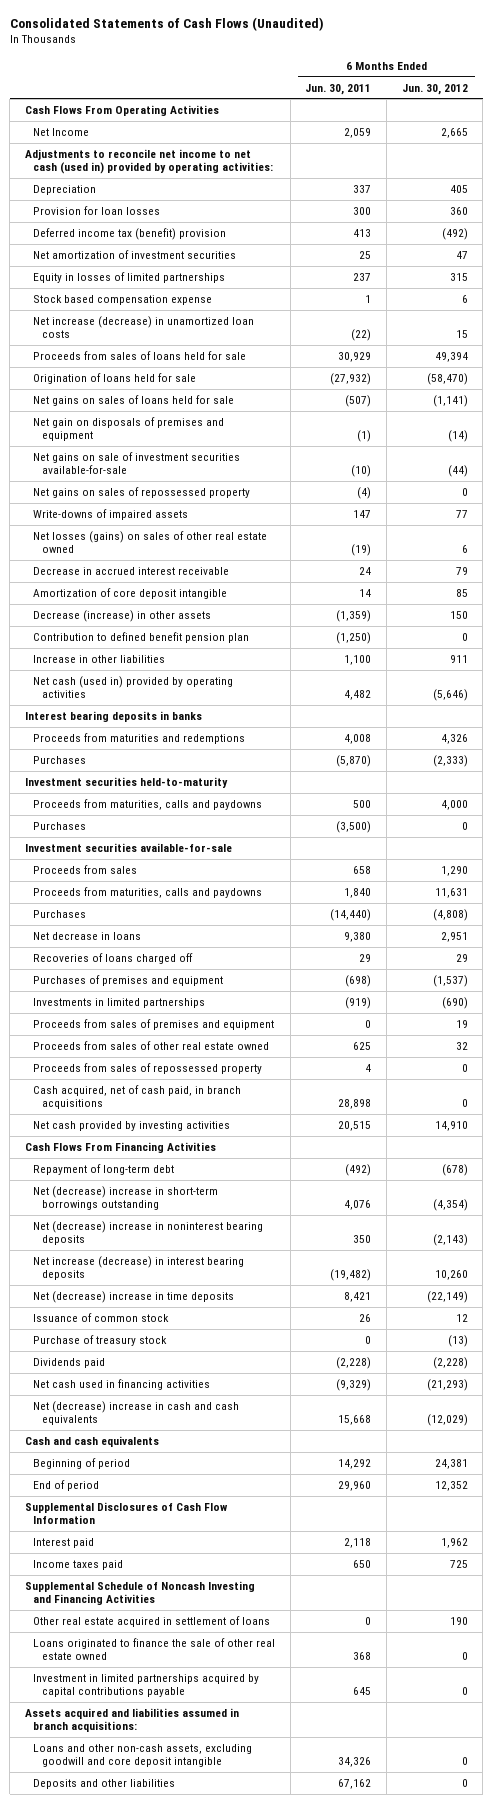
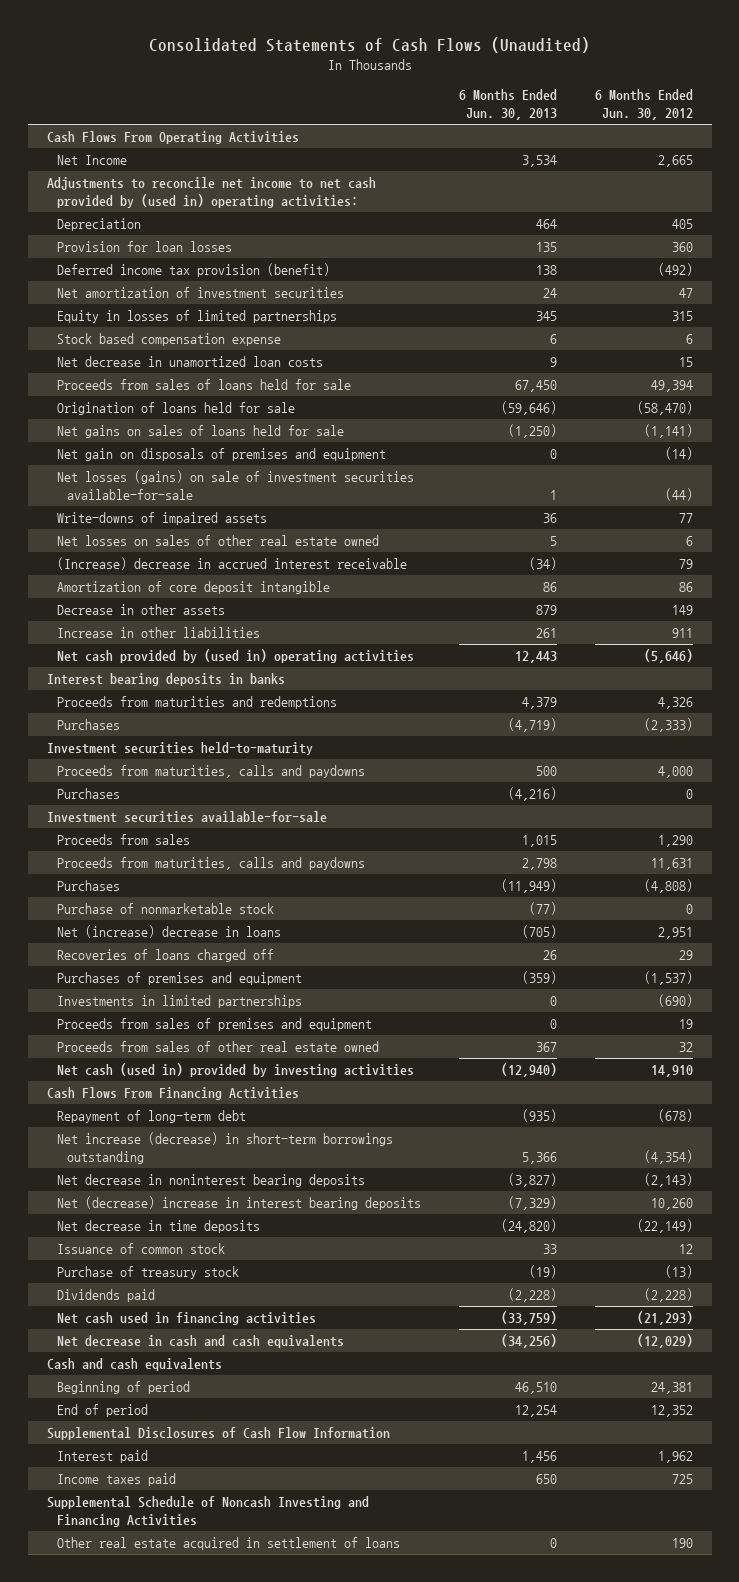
[305,83,372,95] Jun. 30, 2011 -> none
none -> [458,89,557,121] 6 Months Ended Jun. 30, 2013
[24,149,274,175] Adjustments to reconcile net income to net cash (used in) provided by operating activities: -> [46,177,376,208] Adjustments to reconcile net income to net cash provided by (used in) operating activities:
[33,228,227,241] Deferred income tax (benefit) provision -> [57,263,331,278] Deferred income tax provision (benefit)
[33,316,255,339] Net increase (decrease) in unamortized loan costs -> [57,356,324,368] Net decrease in unamortized loan costs
[33,487,251,499] Net gains on sales of repossessed property -> none
[33,452,241,475] Net gains on sale of investment securities available-for-sale -> [57,470,415,500] Net losses (gains) on sale of investment securities available-for-sale
[33,632,250,644] Contribution to defined benefit pension plan -> none
[33,531,268,554] Net losses (gains) on sales of other real estate owned -> [57,535,380,547] Net losses on sales of other real estate owned
[33,567,230,576] Decrease in accrued interest receivable -> [57,557,408,571] (Increase) decrease in accrued interest receivable
[455,589,468,598] 85 -> [678,582,693,593] 86
[33,610,212,623] Decrease (increase) in other assets -> [57,604,226,616] Decrease in other assets
[449,611,468,620] 150 -> [671,605,693,616] 149
[33,676,234,699] Net cash (used in) provided by operating activities -> [57,649,415,664] Net cash provided by (used in) operating activities
none -> [57,903,275,915] Purchase of nonmarketable stock
[33,932,142,941] Net decrease in loans -> [57,925,282,939] Net (increase) decrease in loans
[33,1063,263,1075] Proceeds from sales of repossessed property -> none
[33,1085,242,1110] Cash acquired, net of cash paid, in branch acquisitions -> none
[33,1121,231,1132] Net cash provided by investing activities -> [57,1063,415,1078] Net cash (used in) provided by investing activities
[33,1186,219,1211] Net (decrease) increase in short-term borrowings outstanding -> [57,1132,394,1164] Net increase (decrease) in short-term borrowings outstanding
[33,1221,264,1246] Net (decrease) increase in noninterest bearing deposits -> [57,1174,366,1188] Net decrease in noninterest bearing deposits
[33,1256,245,1281] Net increase (decrease) in interest bearing deposits -> [57,1196,422,1211] Net (decrease) increase in interest bearing deposits
[33,1291,235,1304] Net (decrease) increase in time deposits -> [57,1220,261,1234] Net decrease in time deposits
[33,1401,240,1426] Net (decrease) increase in cash and cash equivalents -> [57,1335,345,1349] Net decrease in cash and cash equivalents
[33,1638,276,1661] Loans originated to finance the sale of other real estate owned -> none
[33,1674,260,1698] Investment in limited partnerships acquired by capital contributions payable -> none
[24,1708,239,1733] Assets acquired and liabilities assumed in branch acquisitions: -> none
[33,1744,253,1768] Loans and other non-cash assets, excluding goodwill and core deposit intangible -> none
[33,1779,176,1790] Deposits and other liabilities -> none

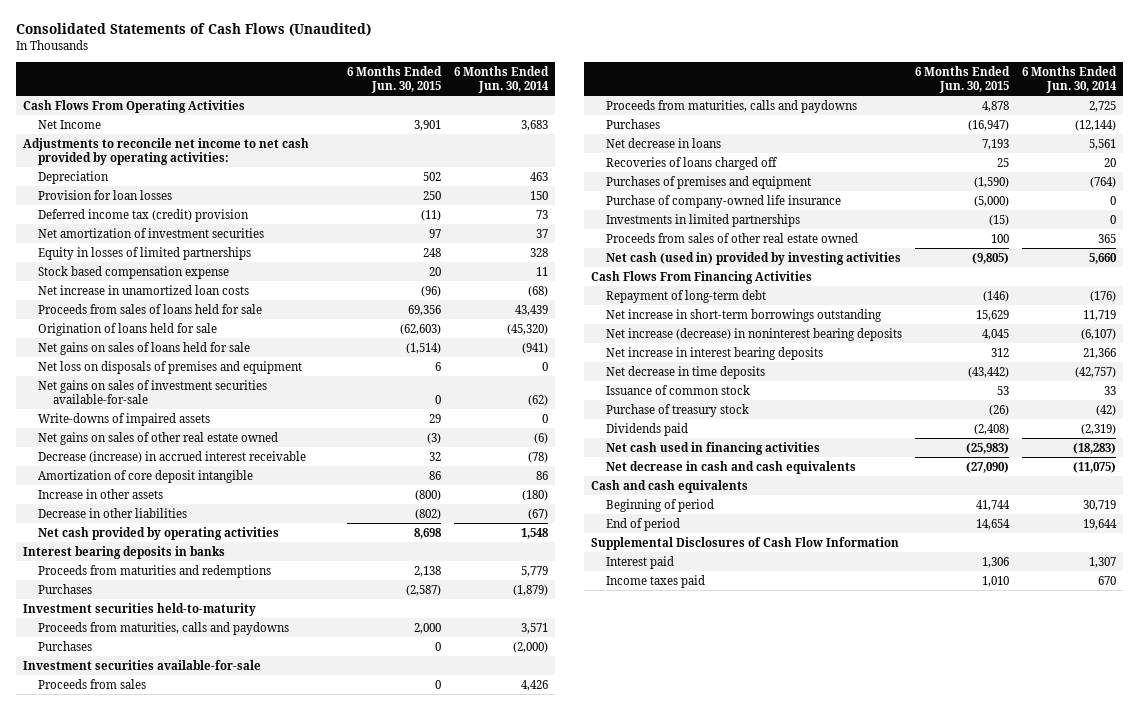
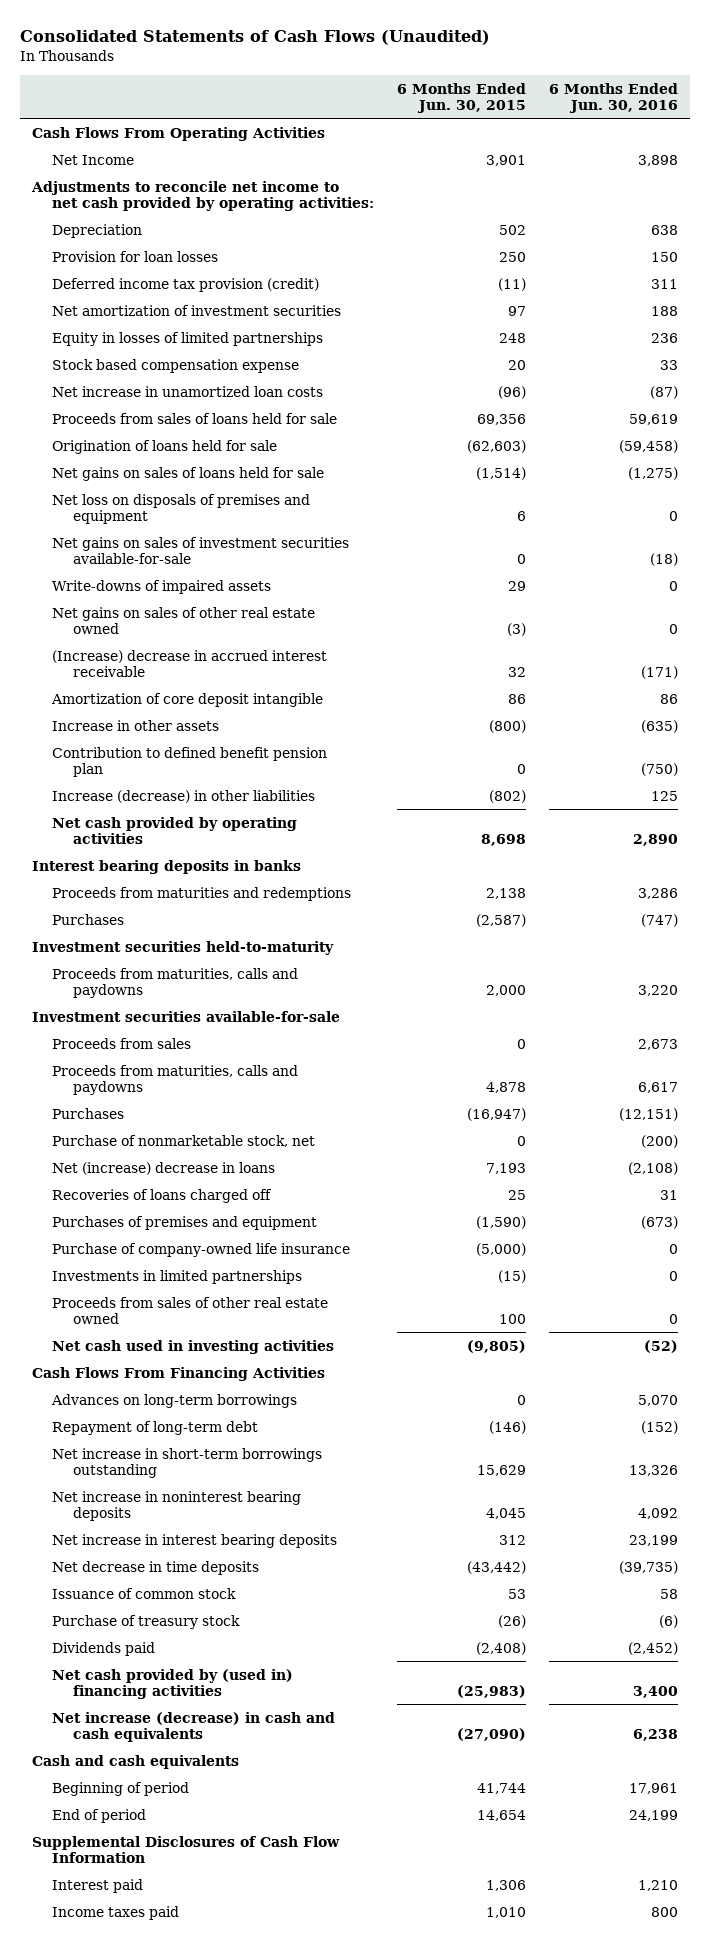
[454,65,550,93] 6 Months Ended Jun. 30, 2014 -> none
none -> [549,82,679,113] 6 Months Ended Jun. 30, 2016
[38,208,250,222] Deferred income tax (credit) provision -> [52,277,320,292] Deferred income tax provision (credit)
[38,450,307,463] Decrease (increase) in accrued interest receivable -> [52,649,328,677] (Increase) decrease in accrued interest receivable
none -> [52,746,328,777] Contribution to defined benefit pension plan
[38,507,188,518] Decrease in other liabilities -> [52,789,316,803] Increase (decrease) in other liabilities
[38,640,93,651] Purchases -> none
none -> [52,1134,316,1147] Purchase of nonmarketable stock, net
[606,137,722,148] Net decrease in loans -> [52,1161,276,1175] Net (increase) decrease in loans
[606,251,902,265] Net cash (used in) provided by investing activities -> [52,1339,335,1354] Net cash used in investing activities
none -> [51,1393,298,1408] Advances on long-term borrowings
[606,327,903,341] Net increase (decrease) in noninterest bearing deposits -> [52,1490,302,1521] Net increase in noninterest bearing deposits
[606,441,821,455] Net cash used in financing activities -> [52,1668,294,1699] Net cash provided by (used in) financing activities
[606,460,857,474] Net decrease in cash and cash equivalents -> [52,1711,336,1742] Net increase (decrease) in cash and cash equivalents

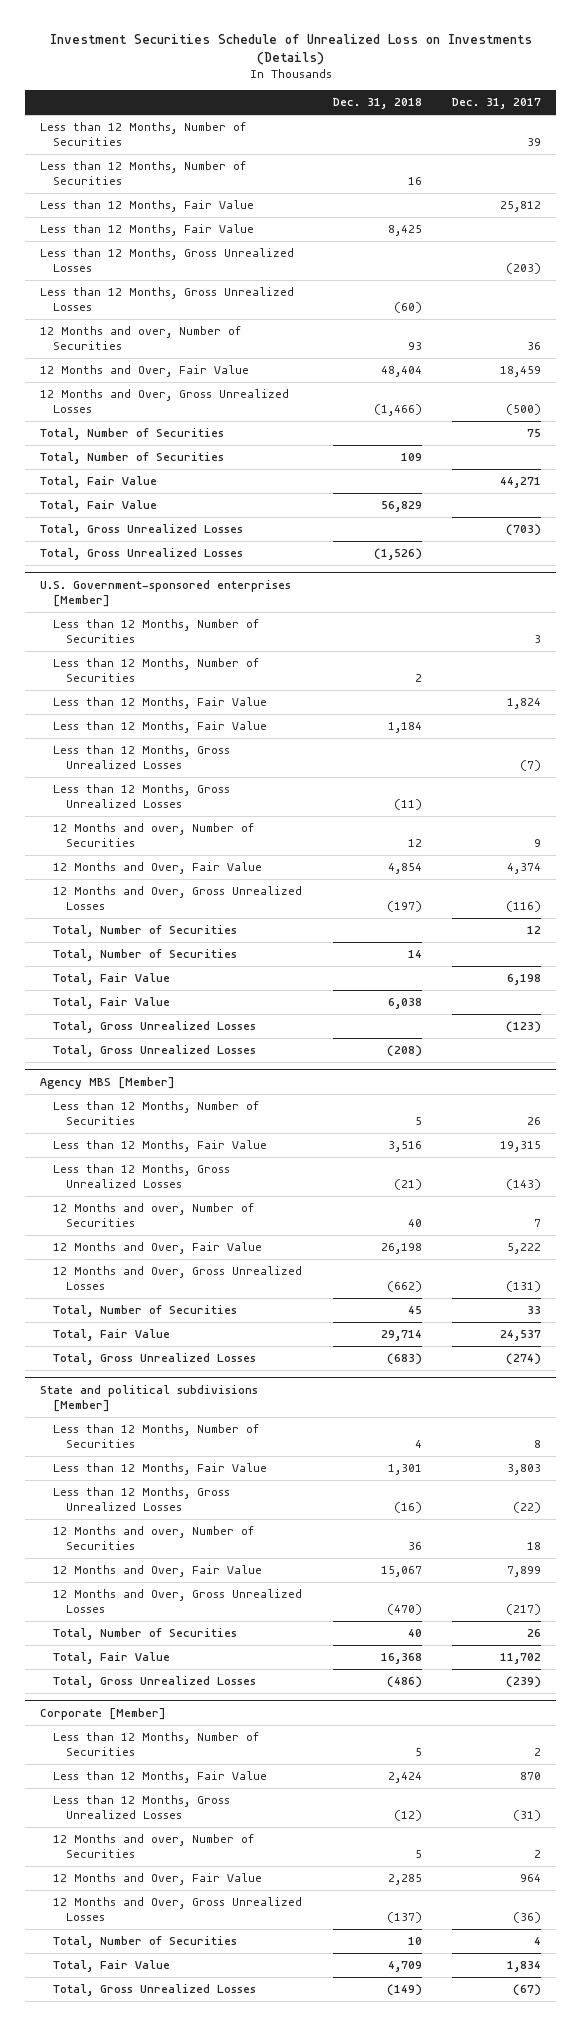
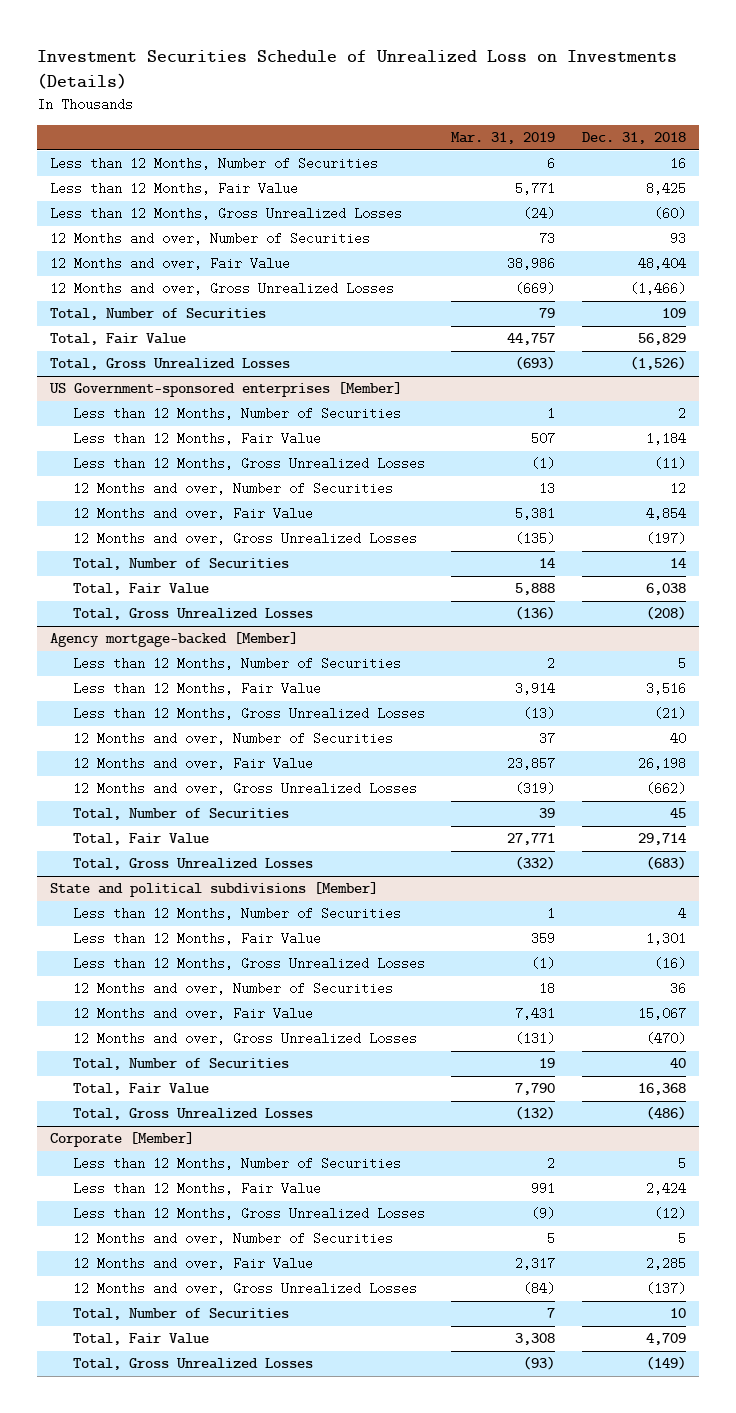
[452,98,542,110] Dec. 31, 2017 -> none
none -> [451,132,556,145] Mar. 31, 2019
[40,122,247,147] Less than 12 Months, Number of Securities -> none
[40,200,255,213] Less than 12 Months, Fair Value -> none
[40,248,295,273] Less than 12 Months, Gross Unrealized Losses -> none
[40,428,225,441] Total, Number of Securities -> none
[40,365,250,378] 12 Months and Over, Fair Value -> [50,257,291,271] 12 Months and over, Fair Value
[40,389,290,414] 12 Months and Over, Gross Unrealized Losses -> [50,282,395,296] 12 Months and over, Gross Unrealized Losses
[40,476,158,489] Total, Fair Value -> none
[40,524,244,537] Total, Gross Unrealized Losses -> none
[53,619,260,644] Less than 12 Months, Number of Securities -> none
[40,579,292,608] U.S. Government-sponsored enterprises [Member] -> [49,382,403,398] US Government-sponsored enterprises [Member]
[53,697,268,710] Less than 12 Months, Fair Value -> none
[53,745,231,770] Less than 12 Months, Gross Unrealized Losses -> none
[53,925,238,938] Total, Number of Securities -> none
[53,862,263,875] 12 Months and Over, Fair Value -> [72,507,313,521] 12 Months and over, Fair Value
[53,886,303,911] 12 Months and Over, Gross Unrealized Losses -> [72,532,417,546] 12 Months and over, Gross Unrealized Losses
[53,973,171,986] Total, Fair Value -> none
[53,1021,257,1034] Total, Gross Unrealized Losses -> none
[40,1076,176,1089] Agency MBS [Member] -> [50,632,299,648] Agency mortgage-backed [Member]
[53,1242,263,1255] 12 Months and Over, Fair Value -> [72,757,313,771] 12 Months and over, Fair Value
[53,1266,303,1291] 12 Months and Over, Gross Unrealized Losses -> [72,782,417,796] 12 Months and over, Gross Unrealized Losses
[53,1565,263,1578] 12 Months and Over, Fair Value -> [72,1007,313,1021] 12 Months and over, Fair Value
[53,1589,303,1614] 12 Months and Over, Gross Unrealized Losses -> [72,1032,417,1046] 12 Months and over, Gross Unrealized Losses
[53,1873,263,1886] 12 Months and Over, Fair Value -> [72,1257,313,1271] 12 Months and over, Fair Value
[53,1897,303,1922] 12 Months and Over, Gross Unrealized Losses -> [72,1282,417,1296] 12 Months and over, Gross Unrealized Losses

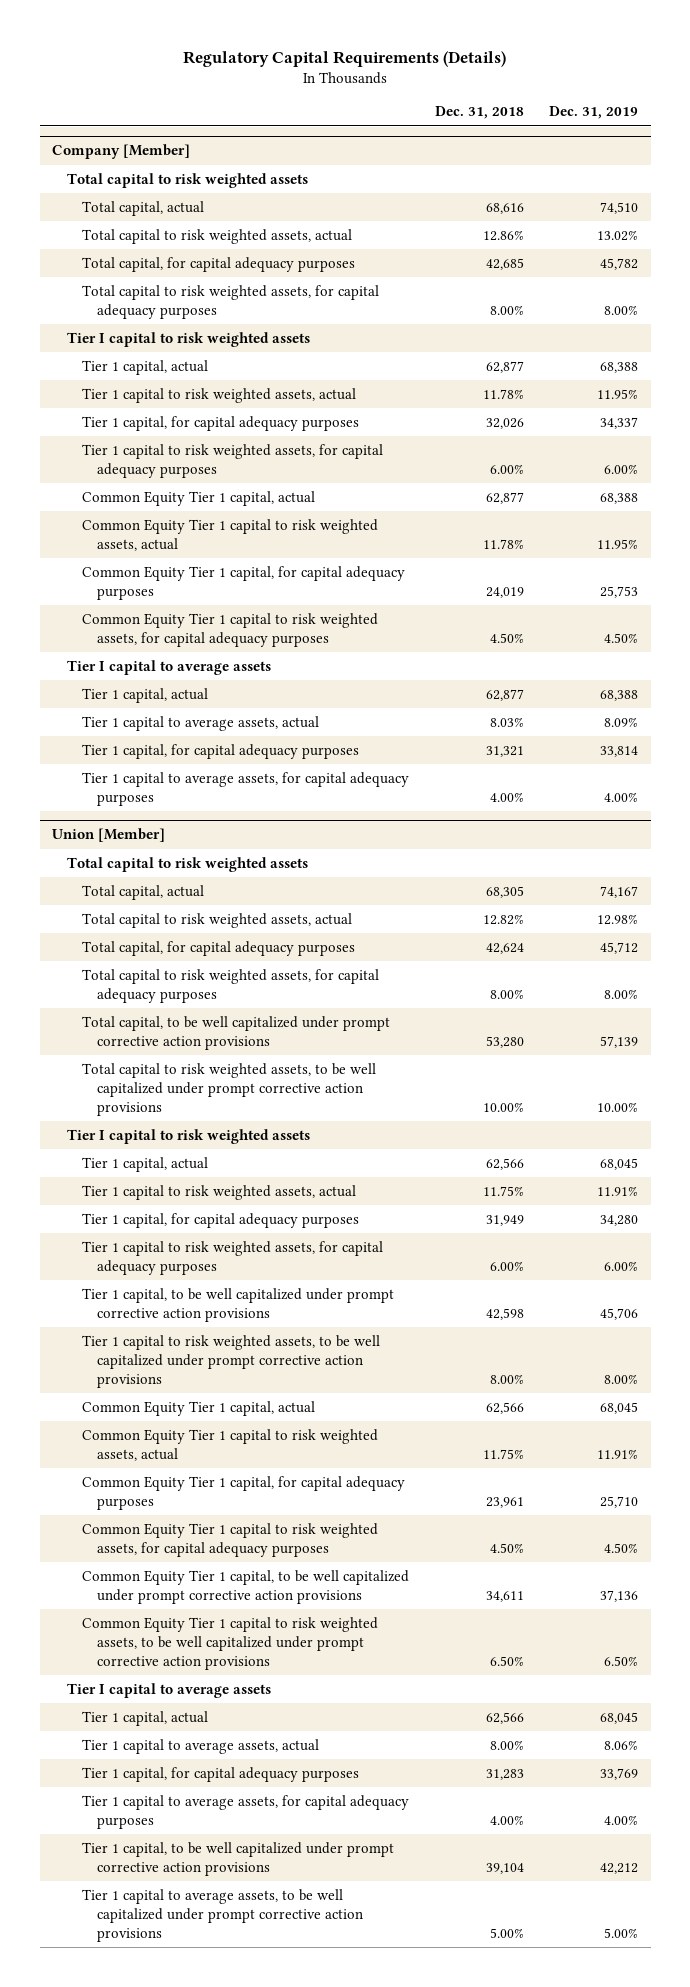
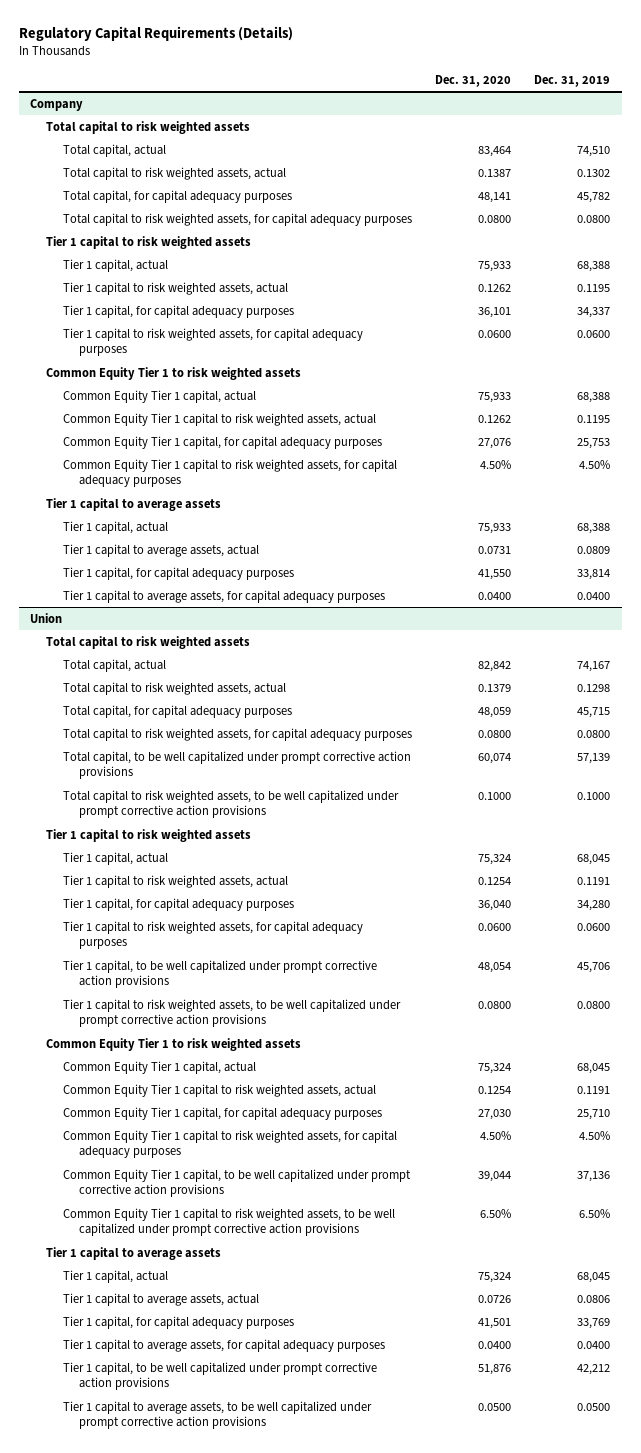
[434,106,524,120] Dec. 31, 2018 -> none
none -> [434,74,511,87] Dec. 31, 2020
[52,144,191,160] Company [Member] -> [30,98,84,111] Company
[596,229,638,241] 13.02% -> [577,168,611,177] 0.1302
[603,304,638,315] 8.00% -> [577,214,611,223] 0.0800
[67,331,311,347] Tier I capital to risk weighted assets -> [46,235,252,249] Tier 1 capital to risk weighted assets
[596,388,638,399] 11.95% -> [577,283,611,292] 0.1195
[603,463,638,474] 6.00% -> [577,329,611,338] 0.0600
none -> [46,366,302,380] Common Equity Tier 1 to risk weighted assets
[596,538,638,549] 11.95% -> [577,414,611,423] 0.1195
[67,659,272,675] Tier I capital to average assets -> [46,497,222,511] Tier 1 capital to average assets
[603,716,638,727] 8.09% -> [577,545,611,554] 0.0809
[603,791,638,802] 4.00% -> [577,591,611,600] 0.0400
[52,828,166,843] Union [Member] -> [30,612,63,623] Union
[596,913,638,925] 12.98% -> [577,683,611,692] 0.1298
[599,941,638,954] 45,712 -> [577,706,611,718] 45,715
[603,988,638,999] 8.00% -> [577,729,611,738] 0.0800
[596,1102,638,1113] 10.00% -> [577,791,611,800] 0.1000
[67,1128,311,1144] Tier I capital to risk weighted assets -> [46,828,252,842] Tier 1 capital to risk weighted assets
[596,1185,638,1196] 11.91% -> [577,876,611,885] 0.1191
[603,1260,638,1271] 6.00% -> [577,922,611,931] 0.0600
[603,1374,638,1385] 8.00% -> [577,1000,611,1009] 0.0800
none -> [46,1037,302,1051] Common Equity Tier 1 to risk weighted assets
[596,1448,638,1459] 11.91% -> [577,1085,611,1094] 0.1191
[67,1682,272,1698] Tier I capital to average assets -> [46,1246,222,1260] Tier 1 capital to average assets
[603,1739,638,1750] 8.06% -> [577,1294,611,1303] 0.0806
[603,1814,638,1825] 4.00% -> [577,1340,611,1349] 0.0400
[603,1928,638,1939] 5.00% -> [577,1402,611,1411] 0.0500

